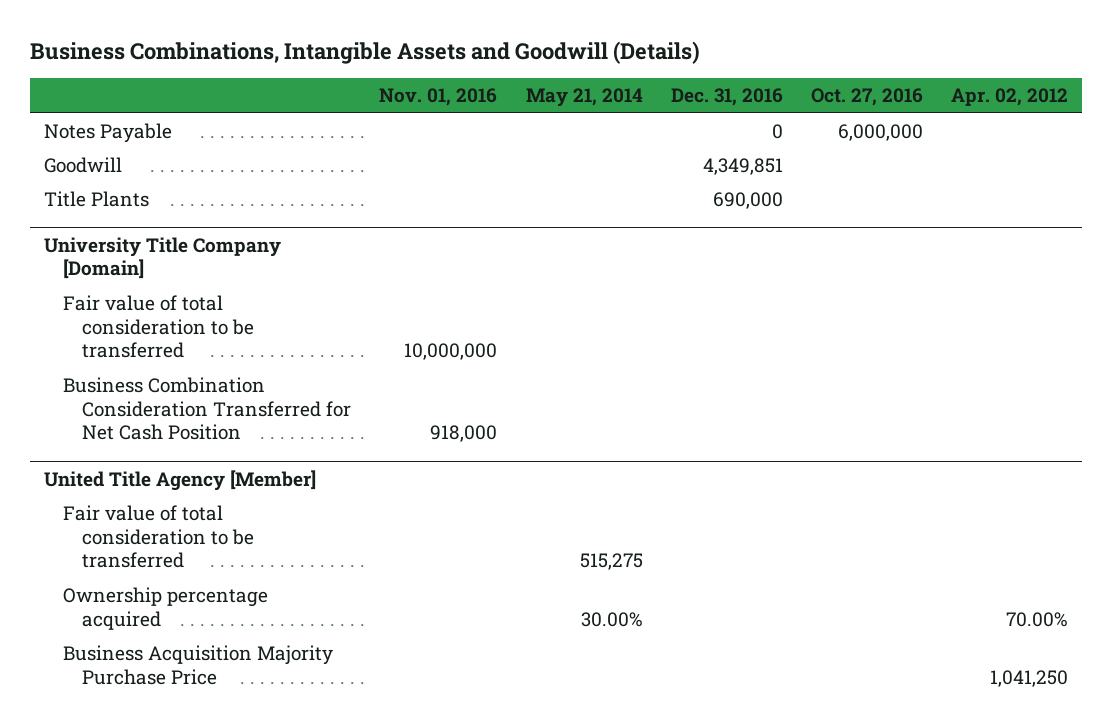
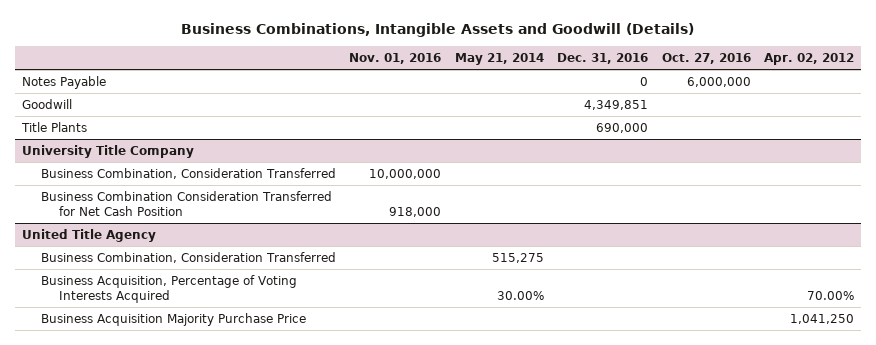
[43,236,281,280] University Title Company [Domain] -> [21,144,194,158] University Title Company
[63,295,255,359] Fair value of total consideration to be transferred -> [40,167,336,179] Business Combination, Consideration Transferred
[43,469,316,491] United Title Agency [Member] -> [21,228,156,242] United Title Agency
[63,505,255,569] Fair value of total consideration to be transferred -> [40,251,336,263] Business Combination, Consideration Transferred
[63,587,269,630] Ownership percentage acquired -> [40,274,297,303] Business Acquisition, Percentage of Voting Interests Acquired

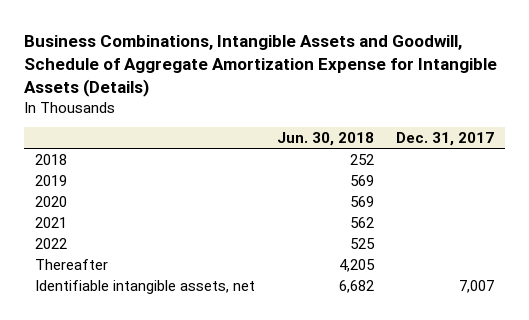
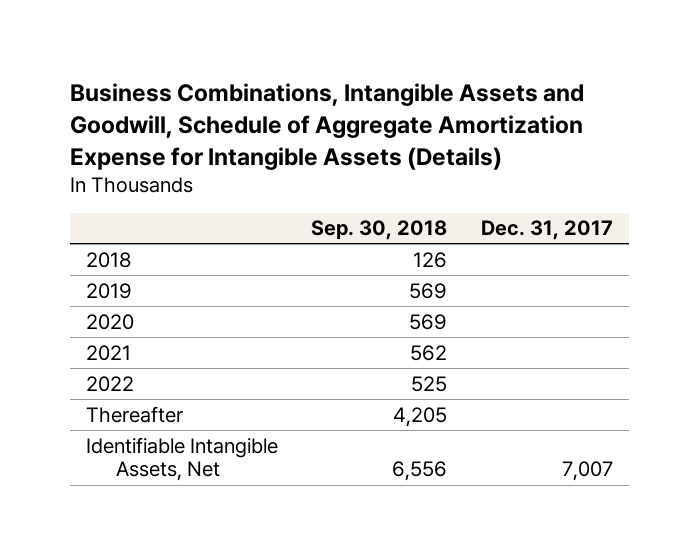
[276,132,374,147] Jun. 30, 2018 -> none
none -> [311,220,448,241] Sep. 30, 2018
[34,279,255,294] Identifiable intangible assets, net -> [86,436,279,482] Identifiable Intangible Assets, Net

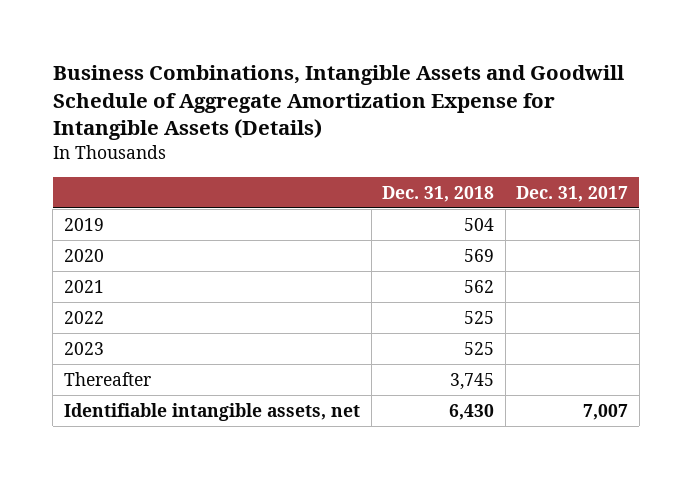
[69,83,584,170] Business Combinations, Intangible Assets and Goodwill, Schedule of Aggregate Amortization Expense for Intangible Assets (Details) -> [52,65,624,141] Business Combinations, Intangible Assets and Goodwill Schedule of Aggregate Amortization Expense for Intangible Assets (Details)
[311,220,448,241] Sep. 30, 2018 -> none
none -> [382,185,495,202] Dec. 31, 2018
[86,251,132,268] 2018 -> none
none -> [63,341,104,355] 2023
[86,436,279,482] Identifiable Intangible Assets, Net -> [63,402,360,421] Identifiable intangible assets, net

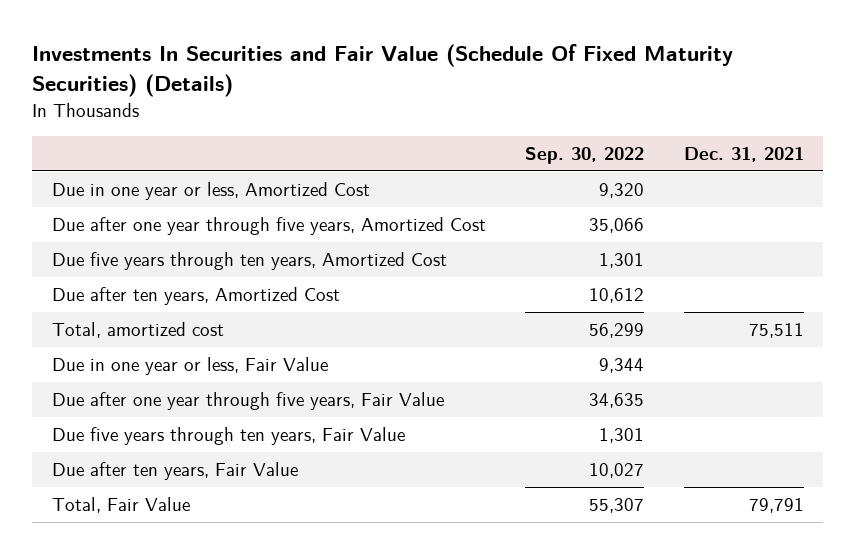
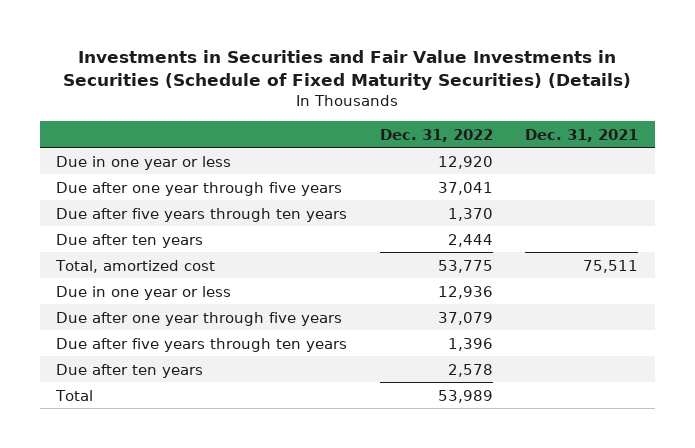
[31,44,733,98] Investments In Securities and Fair Value (Schedule Of Fixed Maturity Securities) (Details) -> [63,49,632,91] Investments in Securities and Fair Value Investments in Securities (Schedule of Fixed Maturity Securities) (Details)
[525,146,645,164] Sep. 30, 2022 -> none
none -> [379,128,493,142] Dec. 31, 2022
[51,181,370,200] Due in one year or less, Amortized Cost -> [56,155,232,170] Due in one year or less
[51,216,486,235] Due after one year through five years, Amortized Cost -> [56,181,343,196] Due after one year through five years
[51,251,447,270] Due five years through ten years, Amortized Cost -> [56,207,348,222] Due after five years through ten years
[51,286,340,305] Due after ten years, Amortized Cost -> [56,233,204,248] Due after ten years
[51,496,190,513] Total, Fair Value -> none
[51,356,328,375] Due in one year or less, Fair Value -> [56,285,232,300] Due in one year or less
[51,391,444,410] Due after one year through five years, Fair Value -> [56,311,343,326] Due after one year through five years
[51,426,405,445] Due five years through ten years, Fair Value -> [56,337,348,352] Due after five years through ten years
[51,461,298,480] Due after ten years, Fair Value -> [56,363,204,378] Due after ten years
none -> [55,389,94,401] Total

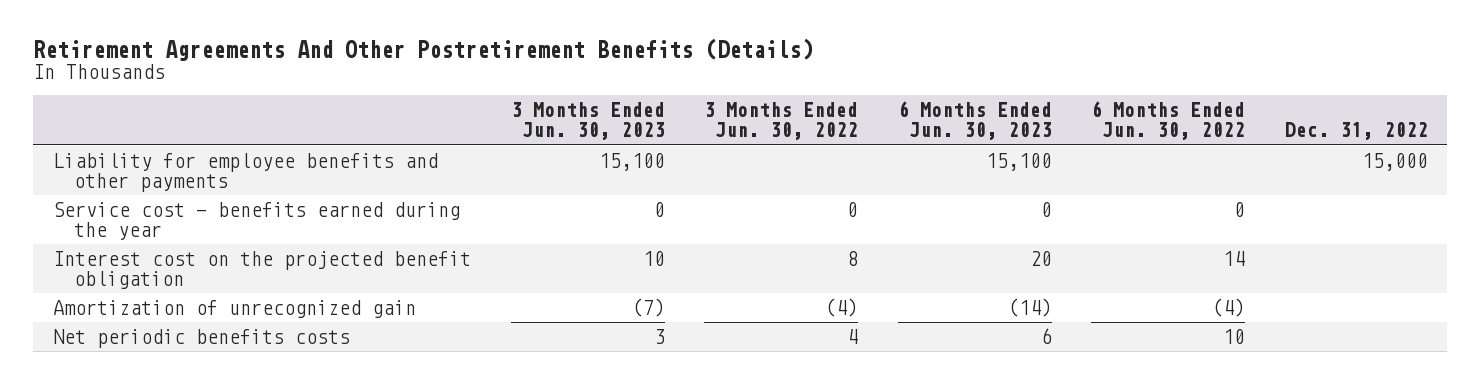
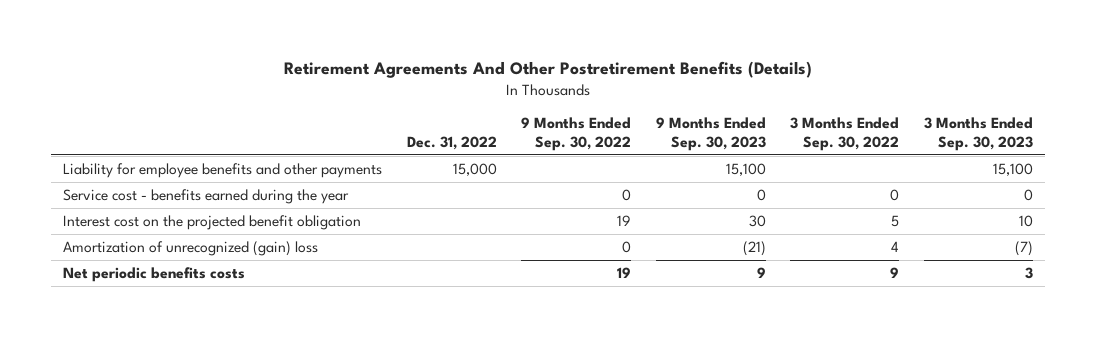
[510,102,665,141] 3 Months Ended Jun. 30, 2023 -> none
[704,102,859,141] 3 Months Ended Jun. 30, 2022 -> none
[897,101,1052,141] 6 Months Ended Jun. 30, 2023 -> none
[1091,101,1246,141] 6 Months Ended Jun. 30, 2022 -> none
none -> [521,117,632,152] 9 Months Ended Sep. 30, 2022
none -> [655,117,766,152] 9 Months Ended Sep. 30, 2023
none -> [790,117,900,152] 3 Months Ended Sep. 30, 2022
none -> [923,117,1033,152] 3 Months Ended Sep. 30, 2023
[53,299,417,318] Amortization of unrecognized gain -> [63,240,319,256] Amortization of unrecognized (gain) loss

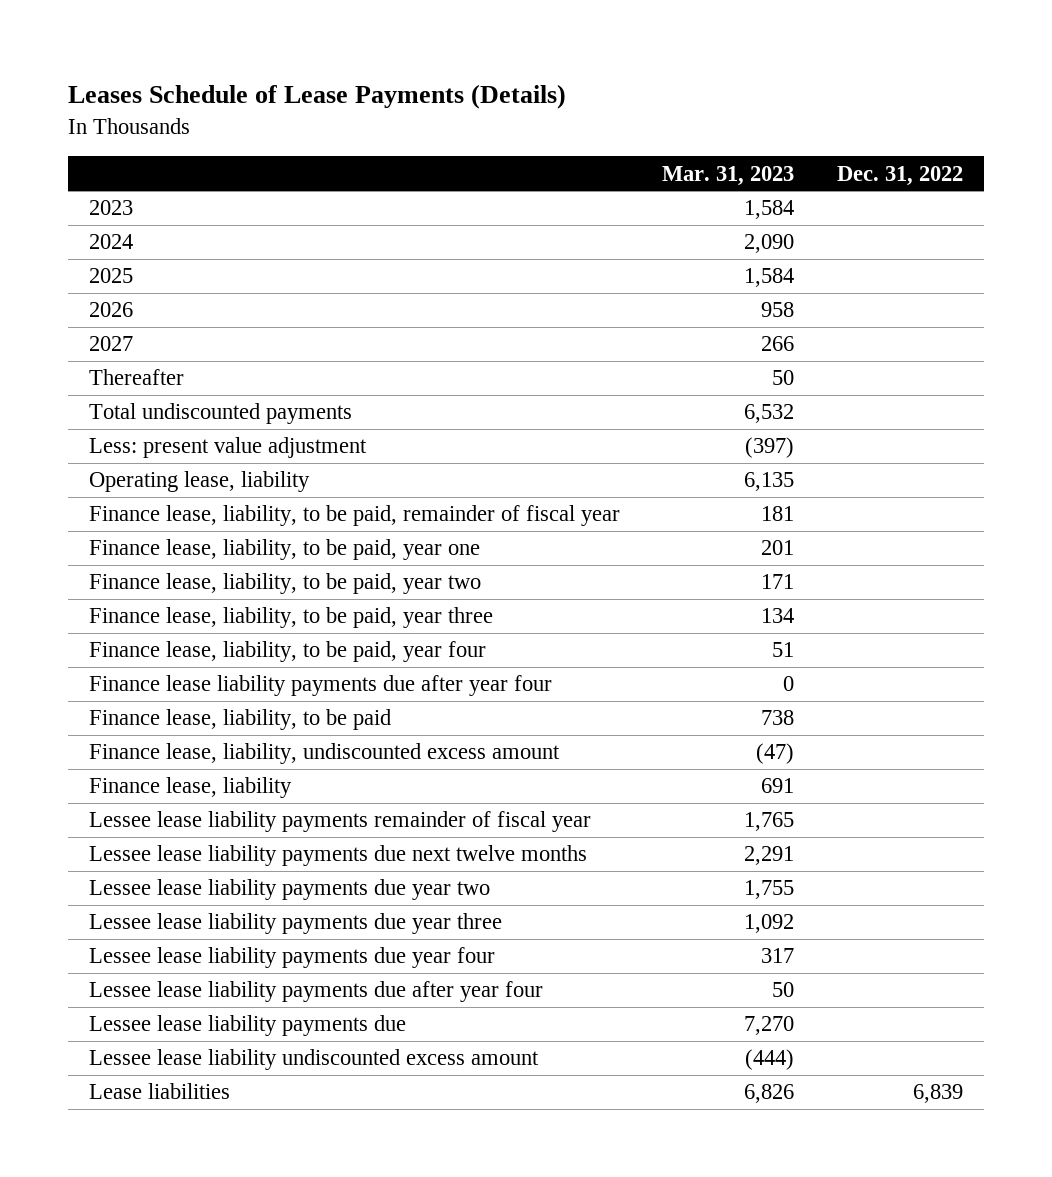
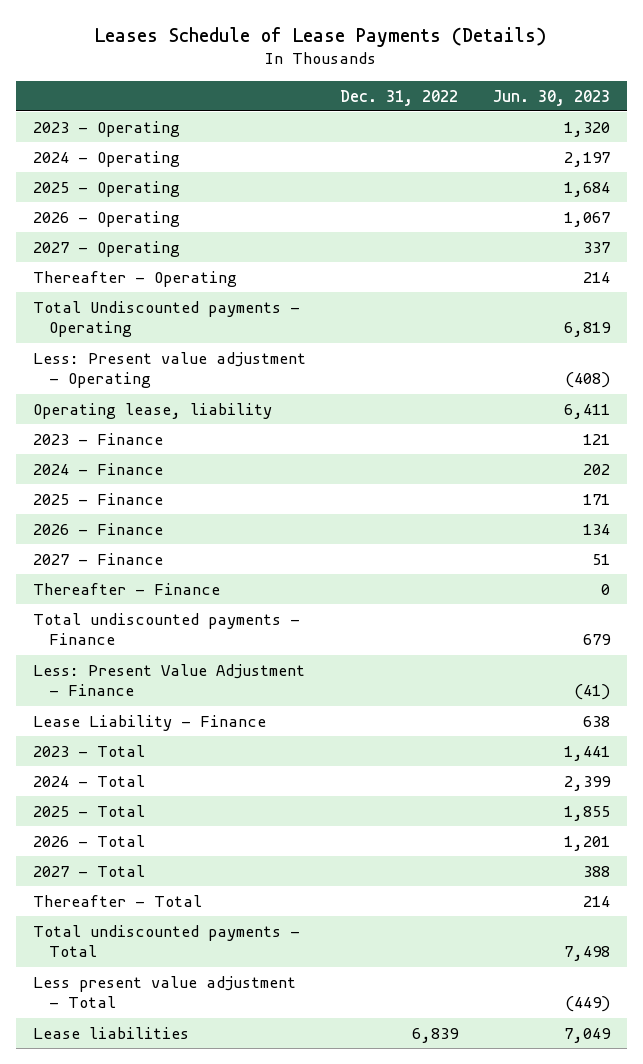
[662,165,795,186] Mar. 31, 2023 -> none
none -> [492,89,610,106] Jun. 30, 2023
[89,200,134,216] 2023 -> [33,120,181,137] 2023 - Operating
[89,234,134,250] 2024 -> [33,150,181,167] 2024 - Operating
[89,268,134,284] 2025 -> [33,180,181,197] 2025 - Operating
[89,302,134,318] 2026 -> [33,210,181,227] 2026 - Operating
[89,336,134,352] 2027 -> [33,240,181,257] 2027 - Operating
[89,369,185,386] Thereafter -> [33,270,238,287] Thereafter - Operating
[89,403,353,425] Total undiscounted payments -> [33,300,301,338] Total Undiscounted payments - Operating
[89,437,368,459] Less: present value adjustment -> [33,351,307,389] Less: Present value adjustment - Operating
[89,505,621,527] Finance lease, liability, to be paid, remainder of fiscal year -> [33,432,164,445] 2023 - Finance
[89,539,481,561] Finance lease, liability, to be paid, year one -> [33,462,164,475] 2024 - Finance
[89,573,482,595] Finance lease, liability, to be paid, year two -> [33,492,164,505] 2025 - Finance
[89,607,494,629] Finance lease, liability, to be paid, year three -> [33,522,164,535] 2026 - Finance
[89,641,487,663] Finance lease, liability, to be paid, year four -> [33,552,164,565] 2027 - Finance
[89,675,553,697] Finance lease liability payments due after year four -> [33,582,221,595] Thereafter - Finance
[89,709,392,731] Finance lease, liability, to be paid -> [33,612,301,646] Total undiscounted payments - Finance
[89,743,561,765] Finance lease, liability, undiscounted excess amount -> [33,663,306,697] Less: Present Value Adjustment - Finance
[89,777,293,799] Finance lease, liability -> [33,714,267,731] Lease Liability - Finance
[89,811,592,833] Lessee lease liability payments remainder of fiscal year -> [33,744,146,757] 2023 - Total
[89,845,588,867] Lessee lease liability payments due next twelve months -> [33,774,146,787] 2024 - Total
[89,879,491,901] Lessee lease liability payments due year two -> [33,804,146,817] 2025 - Total
[89,913,503,935] Lessee lease liability payments due year three -> [33,834,146,847] 2026 - Total
[89,947,496,969] Lessee lease liability payments due year four -> [33,864,146,877] 2027 - Total
[89,981,544,1003] Lessee lease liability payments due after year four -> [33,894,203,907] Thereafter - Total
[89,1015,407,1037] Lessee lease liability payments due -> [33,924,301,958] Total undiscounted payments - Total
[89,1049,540,1071] Lessee lease liability undiscounted excess amount -> [33,975,297,1009] Less present value adjustment - Total

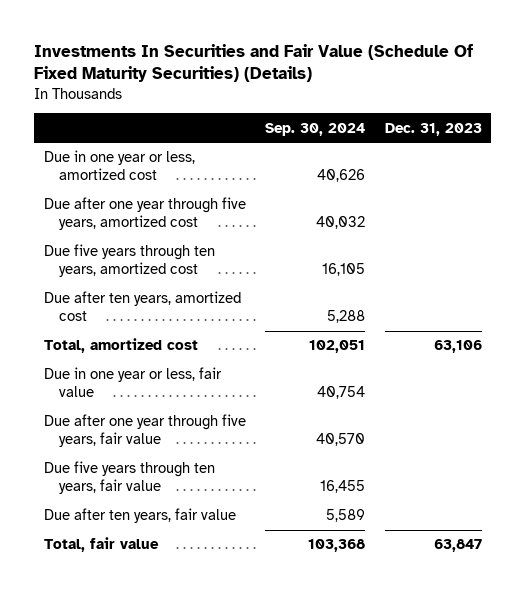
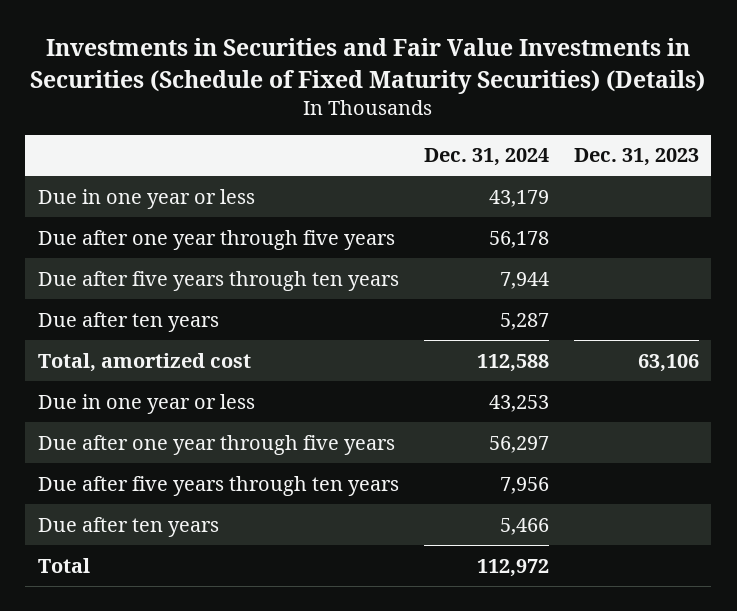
[34,43,474,83] Investments In Securities and Fair Value (Schedule Of Fixed Maturity Securities) (Details) -> [30,38,706,94] Investments in Securities and Fair Value Investments in Securities (Schedule of Fixed Maturity Securities) (Details)
[265,122,366,136] Sep. 30, 2024 -> none
none -> [423,148,549,167] Dec. 31, 2024
[44,150,196,181] Due in one year or less, amortized cost -> [37,188,255,209] Due in one year or less
[44,197,247,231] Due after one year through five years, amortized cost -> [37,229,395,250] Due after one year through five years
[44,244,216,278] Due five years through ten years, amortized cost -> [37,270,399,291] Due after five years through ten years
[44,291,242,322] Due after ten years, amortized cost -> [37,311,219,332] Due after ten years
[44,537,160,553] Total, fair value -> none
[44,367,223,398] Due in one year or less, fair value -> [37,393,255,414] Due in one year or less
[44,414,247,448] Due after one year through five years, fair value -> [37,434,395,455] Due after one year through five years
[44,461,216,495] Due five years through ten years, fair value -> [37,475,399,496] Due after five years through ten years
[44,508,237,524] Due after ten years, fair value -> [37,516,219,537] Due after ten years
none -> [37,557,90,573] Total

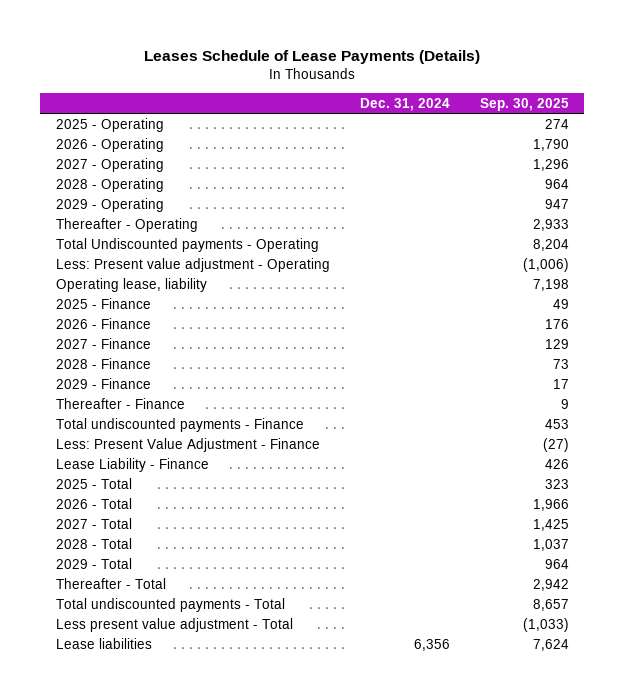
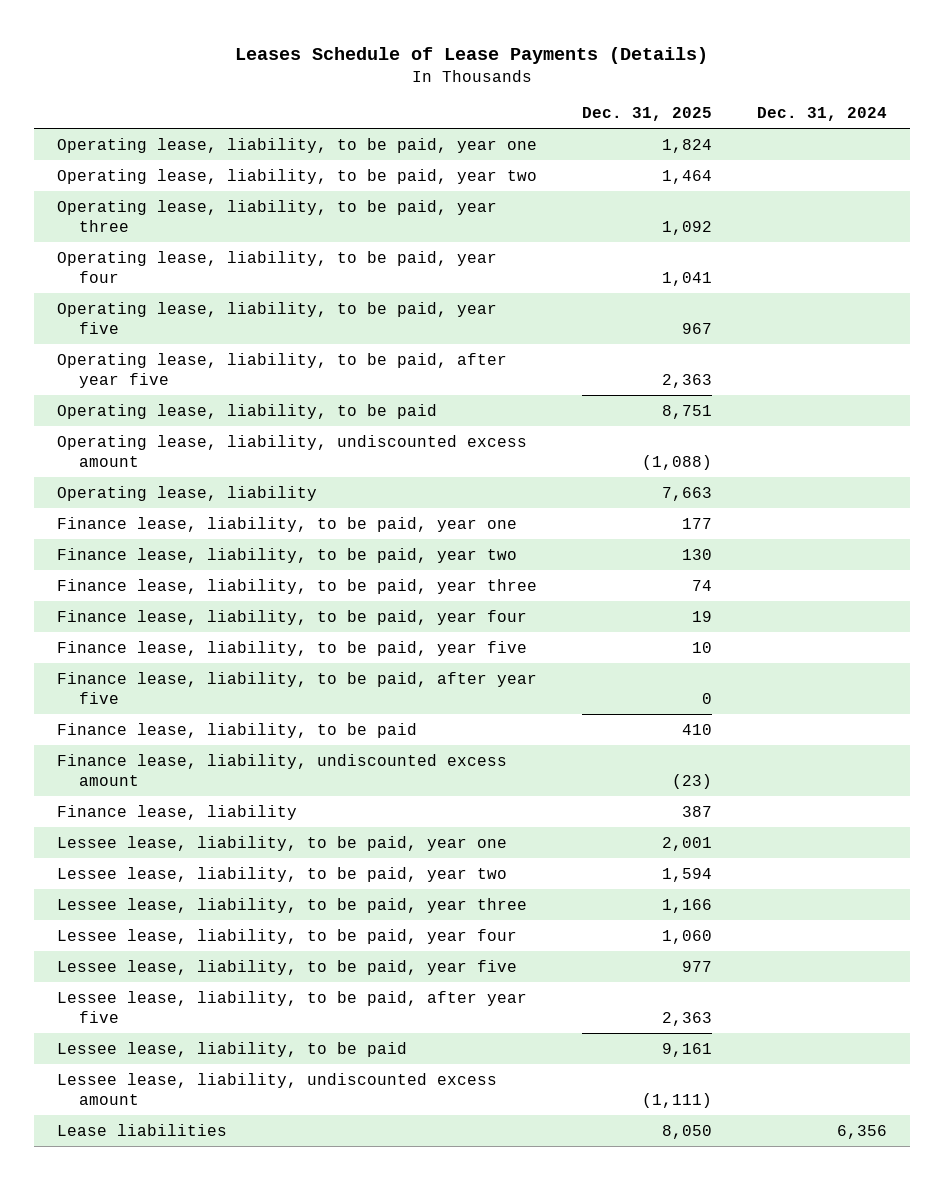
[480,97,570,111] Sep. 30, 2025 -> none
none -> [582,107,713,122] Dec. 31, 2025
[55,117,164,132] 2025 - Operating -> none
[55,217,198,232] Thereafter - Operating -> none
[55,137,164,152] 2026 - Operating -> [56,137,537,153] Operating lease, liability, to be paid, year one
[55,157,164,172] 2027 - Operating -> [56,168,537,184] Operating lease, liability, to be paid, year two
[55,177,164,192] 2028 - Operating -> [56,199,497,233] Operating lease, liability, to be paid, year three
[55,197,164,212] 2029 - Operating -> [56,250,497,284] Operating lease, liability, to be paid, year four
none -> [56,301,497,335] Operating lease, liability, to be paid, year five
none -> [56,352,507,389] Operating lease, liability, to be paid, after year five
[55,237,319,252] Total Undiscounted payments - Operating -> [56,403,437,419] Operating lease, liability, to be paid
[55,257,330,272] Less: Present value adjustment - Operating -> [56,434,527,468] Operating lease, liability, undiscounted excess amount
[55,297,151,309] 2025 - Finance -> none
[55,397,185,409] Thereafter - Finance -> none
[55,477,132,489] 2025 - Total -> none
[55,577,166,589] Thereafter - Total -> none
[55,317,151,329] 2026 - Finance -> [56,516,517,532] Finance lease, liability, to be paid, year one
[55,337,151,349] 2027 - Finance -> [56,547,517,563] Finance lease, liability, to be paid, year two
[55,357,151,369] 2028 - Finance -> [56,578,537,594] Finance lease, liability, to be paid, year three
[55,377,151,389] 2029 - Finance -> [56,609,527,625] Finance lease, liability, to be paid, year four
none -> [56,640,527,656] Finance lease, liability, to be paid, year five
none -> [56,671,537,705] Finance lease, liability, to be paid, after year five
[55,417,304,432] Total undiscounted payments - Finance -> [56,722,417,738] Finance lease, liability, to be paid
[55,437,320,452] Less: Present Value Adjustment - Finance -> [56,753,507,787] Finance lease, liability, undiscounted excess amount
[55,457,209,472] Lease Liability - Finance -> [56,804,297,820] Finance lease, liability
[55,497,132,509] 2026 - Total -> [56,835,507,851] Lessee lease, liability, to be paid, year one
[55,517,132,529] 2027 - Total -> [56,866,507,882] Lessee lease, liability, to be paid, year two
[55,537,132,549] 2028 - Total -> [56,897,527,913] Lessee lease, liability, to be paid, year three
[55,557,132,569] 2029 - Total -> [56,928,517,944] Lessee lease, liability, to be paid, year four
none -> [56,959,517,975] Lessee lease, liability, to be paid, year five
none -> [56,990,527,1024] Lessee lease, liability, to be paid, after year five
[55,597,285,612] Total undiscounted payments - Total -> [56,1041,407,1057] Lessee lease, liability, to be paid
[55,617,293,632] Less present value adjustment - Total -> [56,1072,497,1106] Lessee lease, liability, undiscounted excess amount

